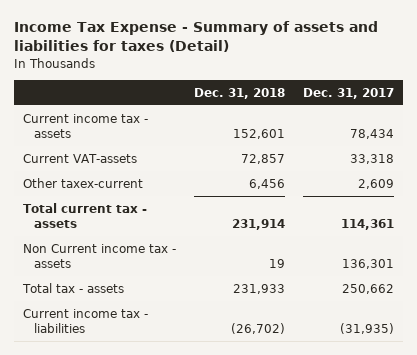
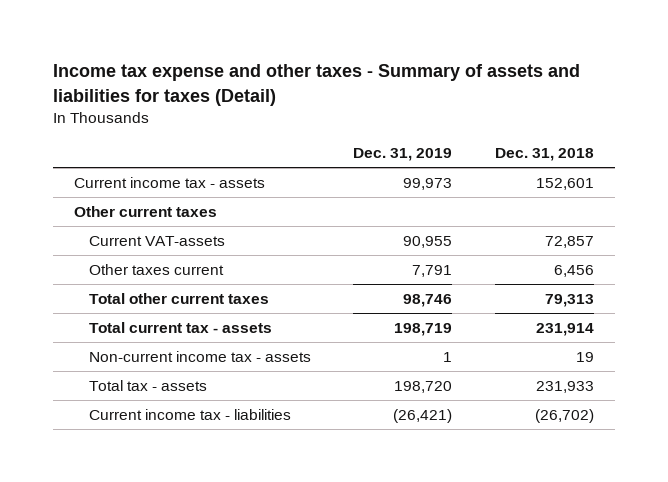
[13,21,378,53] Income Tax Expense - Summary of assets and liabilities for taxes (Detail) -> [52,64,580,106] Income tax expense and other taxes - Summary of assets and liabilities for taxes (Detail)
[303,87,395,99] Dec. 31, 2017 -> none
none -> [353,148,453,162] Dec. 31, 2019
none -> [74,205,218,217] Other current taxes
[22,177,143,188] Other taxex-current -> [88,263,224,275] Other taxes current
none -> [88,292,269,304] Total other current taxes
[22,243,176,269] Non Current income tax - assets -> [88,350,311,362] Non-current income tax - assets

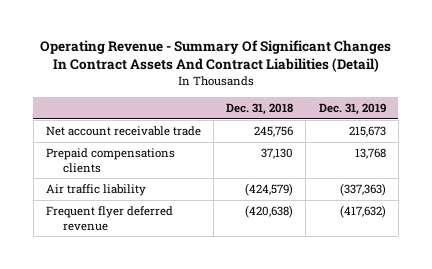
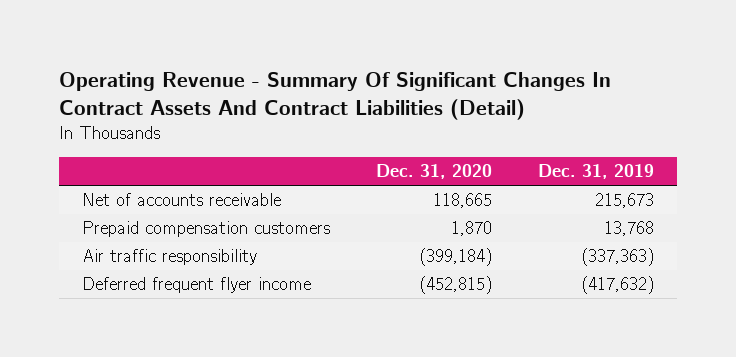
[226,102,294,115] Dec. 31, 2018 -> none
none -> [376,164,493,180] Dec. 31, 2020
[45,126,201,137] Net account receivable trade -> [82,193,282,207] Net of accounts receivable
[45,148,175,173] Prepaid compensations clients -> [82,221,331,238] Prepaid compensation customers
[45,184,146,197] Air traffic liability -> [82,249,258,266] Air traffic responsibility
[45,206,173,231] Frequent flyer deferred revenue -> [82,277,312,294] Deferred frequent flyer income

